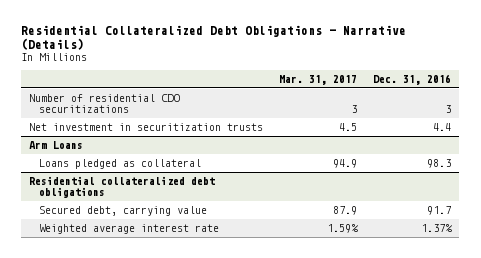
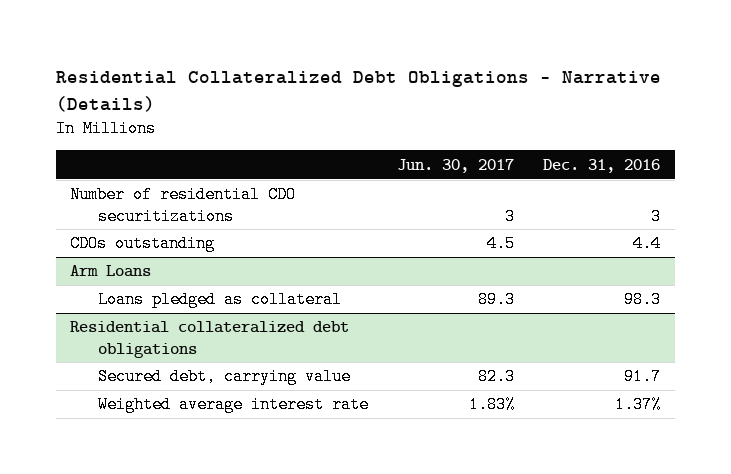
[279,74,358,85] Mar. 31, 2017 -> none
none -> [397,158,515,173] Jun. 30, 2017
[29,123,264,132] Net investment in securitization trusts -> none
none -> [70,235,216,253] CDOs outstanding

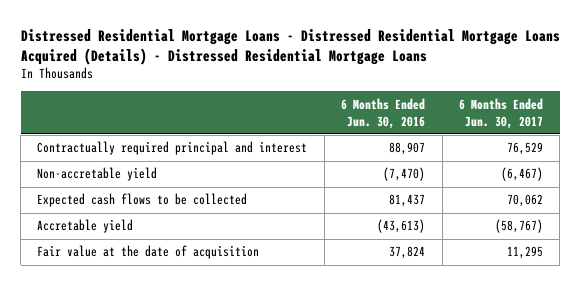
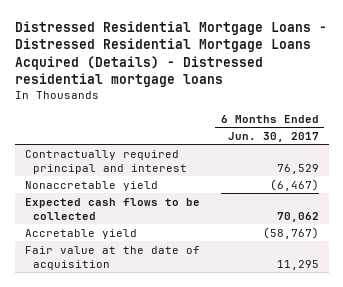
[20,28,560,65] Distressed Residential Mortgage Loans - Distressed Residential Mortgage Loans Acquired (Details) - Distressed Residential Mortgage Loans -> [14,20,327,87] Distressed Residential Mortgage Loans - Distressed Residential Mortgage Loans Acquired (Details) - Distressed residential mortgage loans
[341,97,426,129] 6 Months Ended Jun. 30, 2016 -> none
[37,167,158,182] Non-accretable yield -> [24,180,158,191] Nonaccretable yield

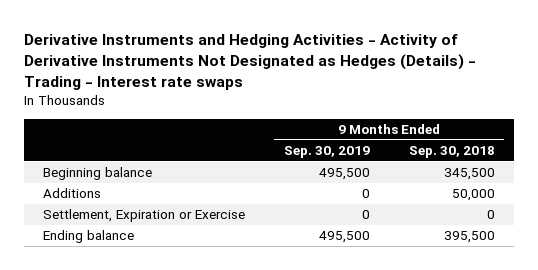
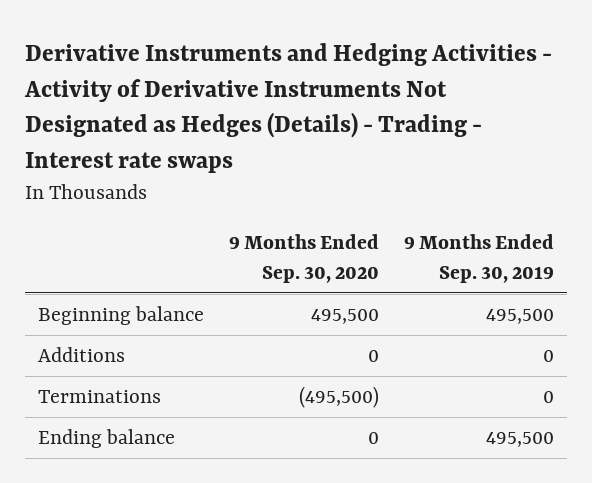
[408,146,495,159] Sep. 30, 2018 -> none
none -> [229,234,380,283] 9 Months Ended Sep. 30, 2020
[43,209,246,223] Settlement, Expiration or Exercise -> [37,390,161,404] Terminations

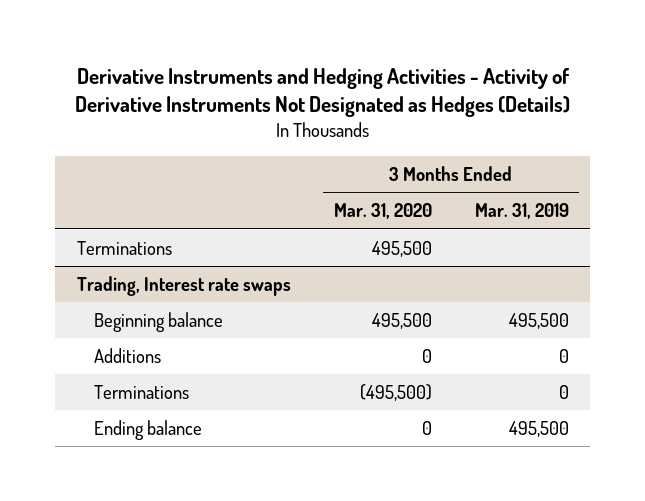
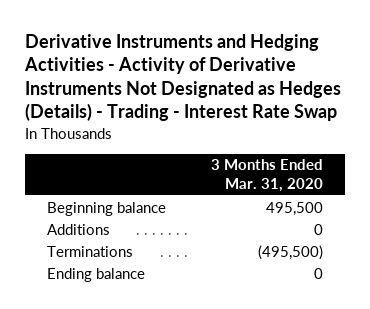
[74,67,570,118] Derivative Instruments and Hedging Activities - Activity of Derivative Instruments Not Designated as Hedges (Details) -> [23,34,341,122] Derivative Instruments and Hedging Activities - Activity of Derivative Instruments Not Designated as Hedges (Details) - Trading - Interest Rate Swap
[474,203,569,220] Mar. 31, 2019 -> none
[76,240,172,255] Terminations -> none
[76,275,291,296] Trading, Interest rate swaps -> none

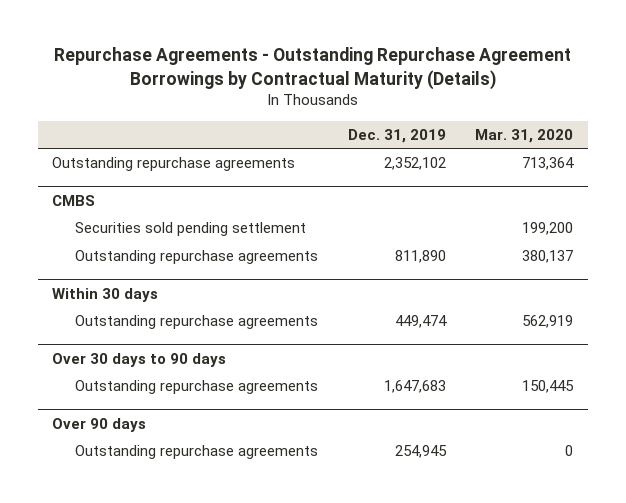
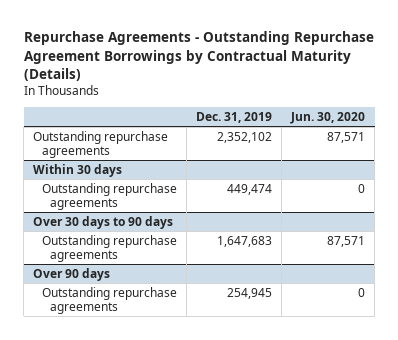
[475,128,574,143] Mar. 31, 2020 -> none
none -> [290,111,366,124] Jun. 30, 2020
[52,194,96,206] CMBS -> none
[75,222,307,237] Securities sold pending settlement -> none
[75,250,319,265] Outstanding repurchase agreements -> none

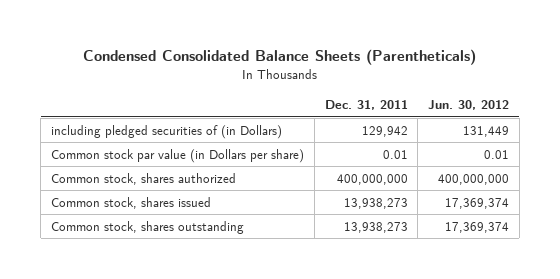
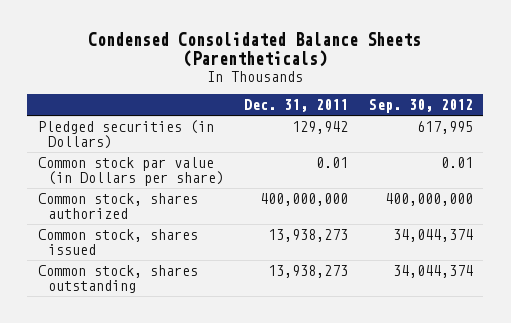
[428,100,510,111] Jun. 30, 2012 -> none
none -> [369,99,474,114] Sep. 30, 2012
[51,124,283,139] including pledged securities of (in Dollars) -> [37,120,214,150] Pledged securities (in Dollars)

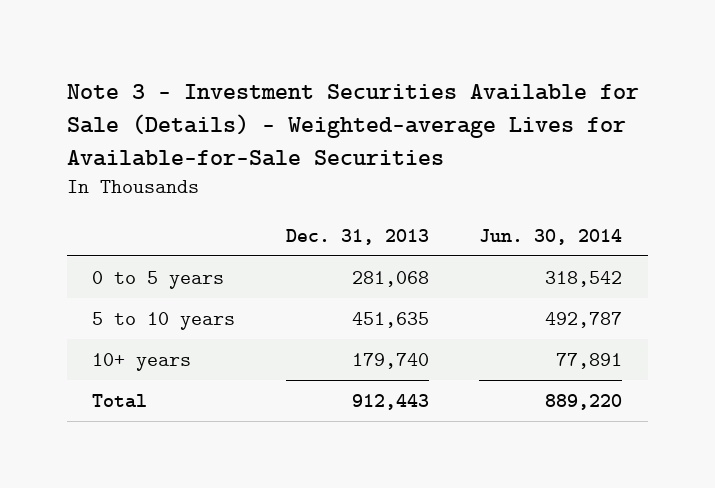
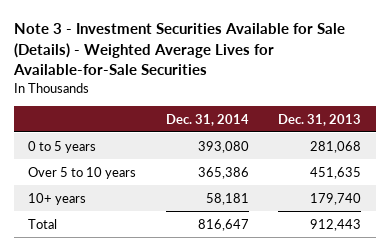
[66,84,639,166] Note 3 - Investment Securities Available for Sale (Details) - Weighted-average Lives for Available-for-Sale Securities -> [12,23,345,76] Note 3 - Investment Securities Available for Sale (Details) - Weighted Average Lives for Available-for-Sale Securities
[479,228,623,245] Jun. 30, 2014 -> none
none -> [165,113,249,126] Dec. 31, 2014
[92,312,236,331] 5 to 10 years -> [28,166,137,179] Over 5 to 10 years

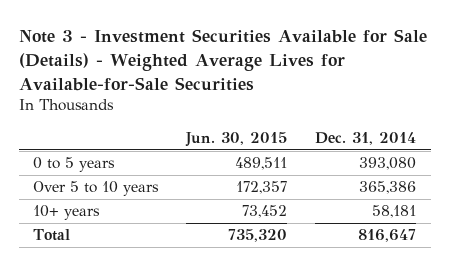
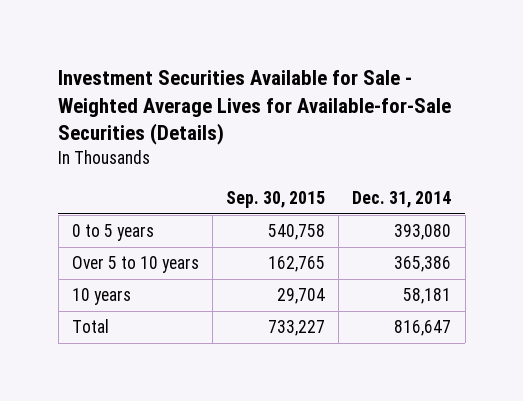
[18,29,427,91] Note 3 - Investment Securities Available for Sale (Details) - Weighted Average Lives for Available-for-Sale Securities -> [58,70,452,146] Investment Securities Available for Sale - Weighted Average Lives for Available-for-Sale Securities (Details)
[185,132,288,148] Jun. 30, 2015 -> none
none -> [226,190,326,208] Sep. 30, 2015
[32,205,100,221] 10+ years -> [71,288,131,306] 10 years

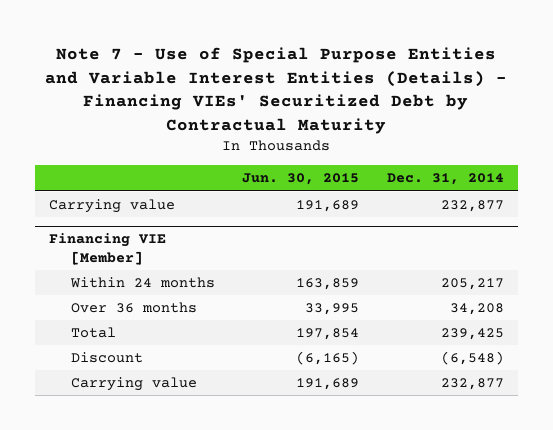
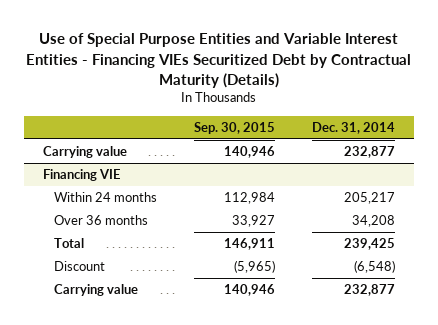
[45,46,508,134] Note 7 - Use of Special Purpose Entities and Variable Interest Entities (Details) - Financing VIEs' Securitized Debt by Contractual Maturity -> [25,33,411,88] Use of Special Purpose Entities and Variable Interest Entities - Financing VIEs Securitized Debt by Contractual Maturity (Details)
[242,173,360,186] Jun. 30, 2015 -> none
none -> [193,121,275,134] Sep. 30, 2015
[49,233,167,265] Financing VIE [Member] -> [42,169,120,182] Financing VIE

